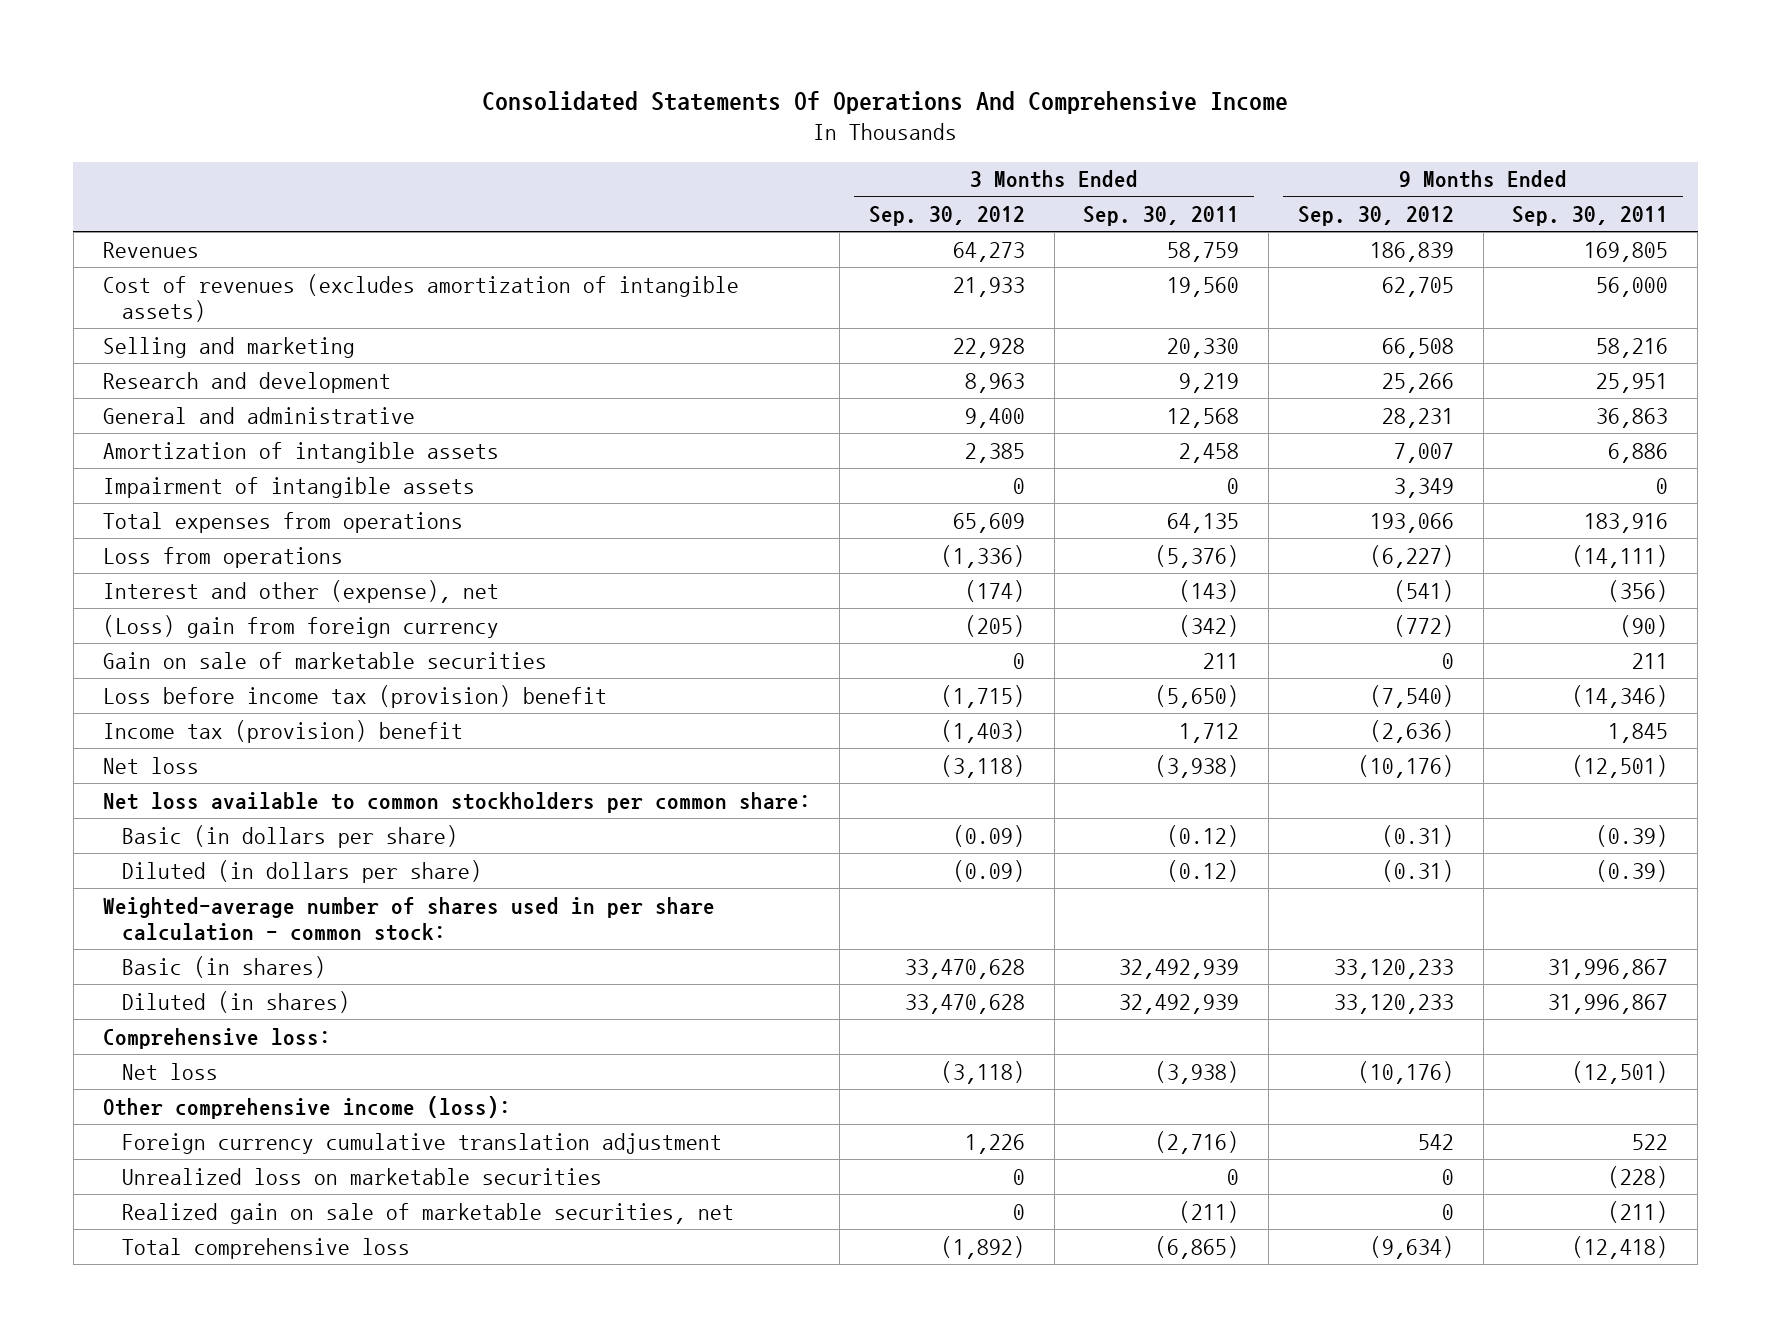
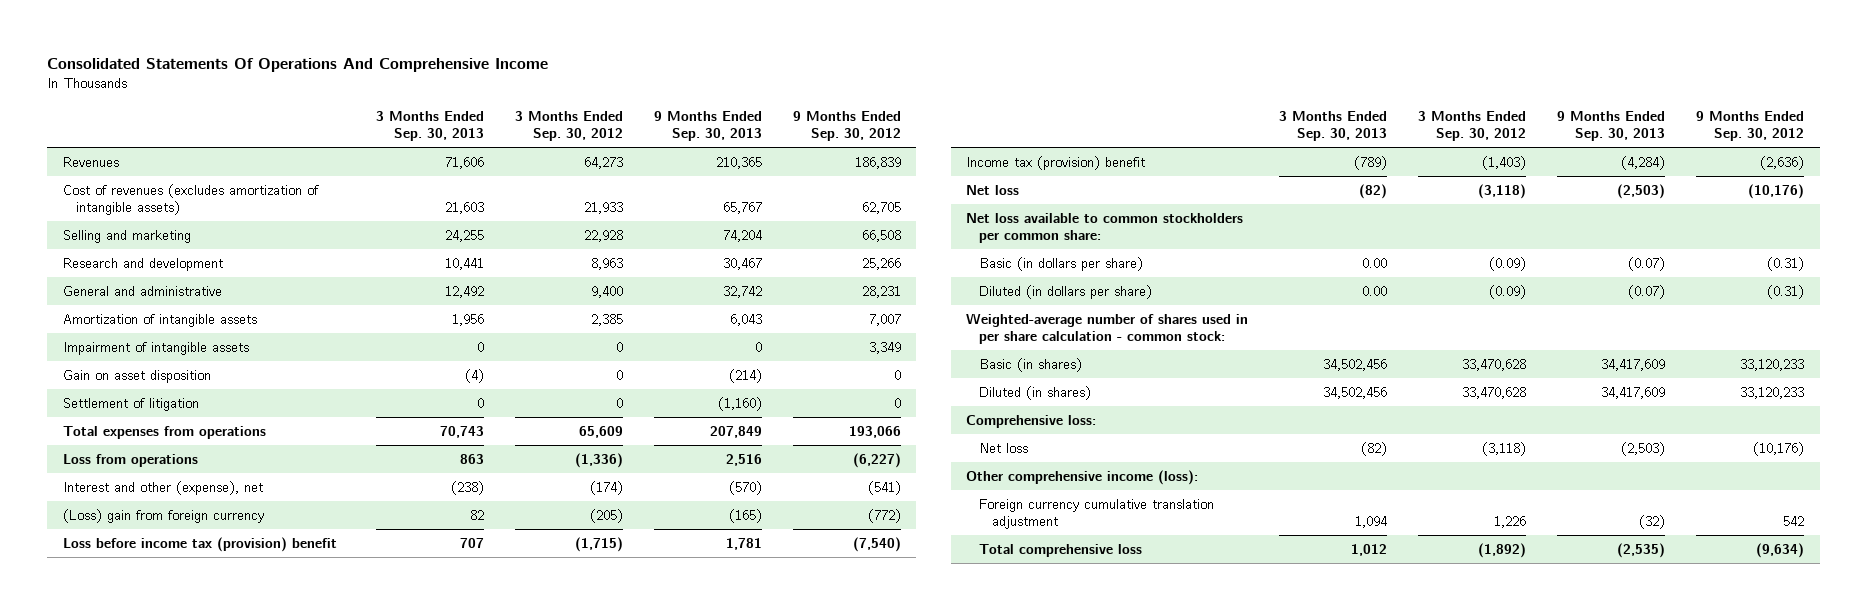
[1083,206,1240,227] Sep. 30, 2011 -> none
[1512,206,1669,227] Sep. 30, 2011 -> none
none -> [375,110,484,141] 3 Months Ended Sep. 30, 2013
none -> [653,110,762,141] 9 Months Ended Sep. 30, 2013
none -> [62,369,211,383] Gain on asset disposition
none -> [62,397,199,411] Settlement of litigation
[102,651,547,669] Gain on sale of marketable securities -> none
[121,1167,602,1185] Unrealized loss on marketable securities -> none
[121,1202,734,1224] Realized gain on sale of marketable securities, net -> none

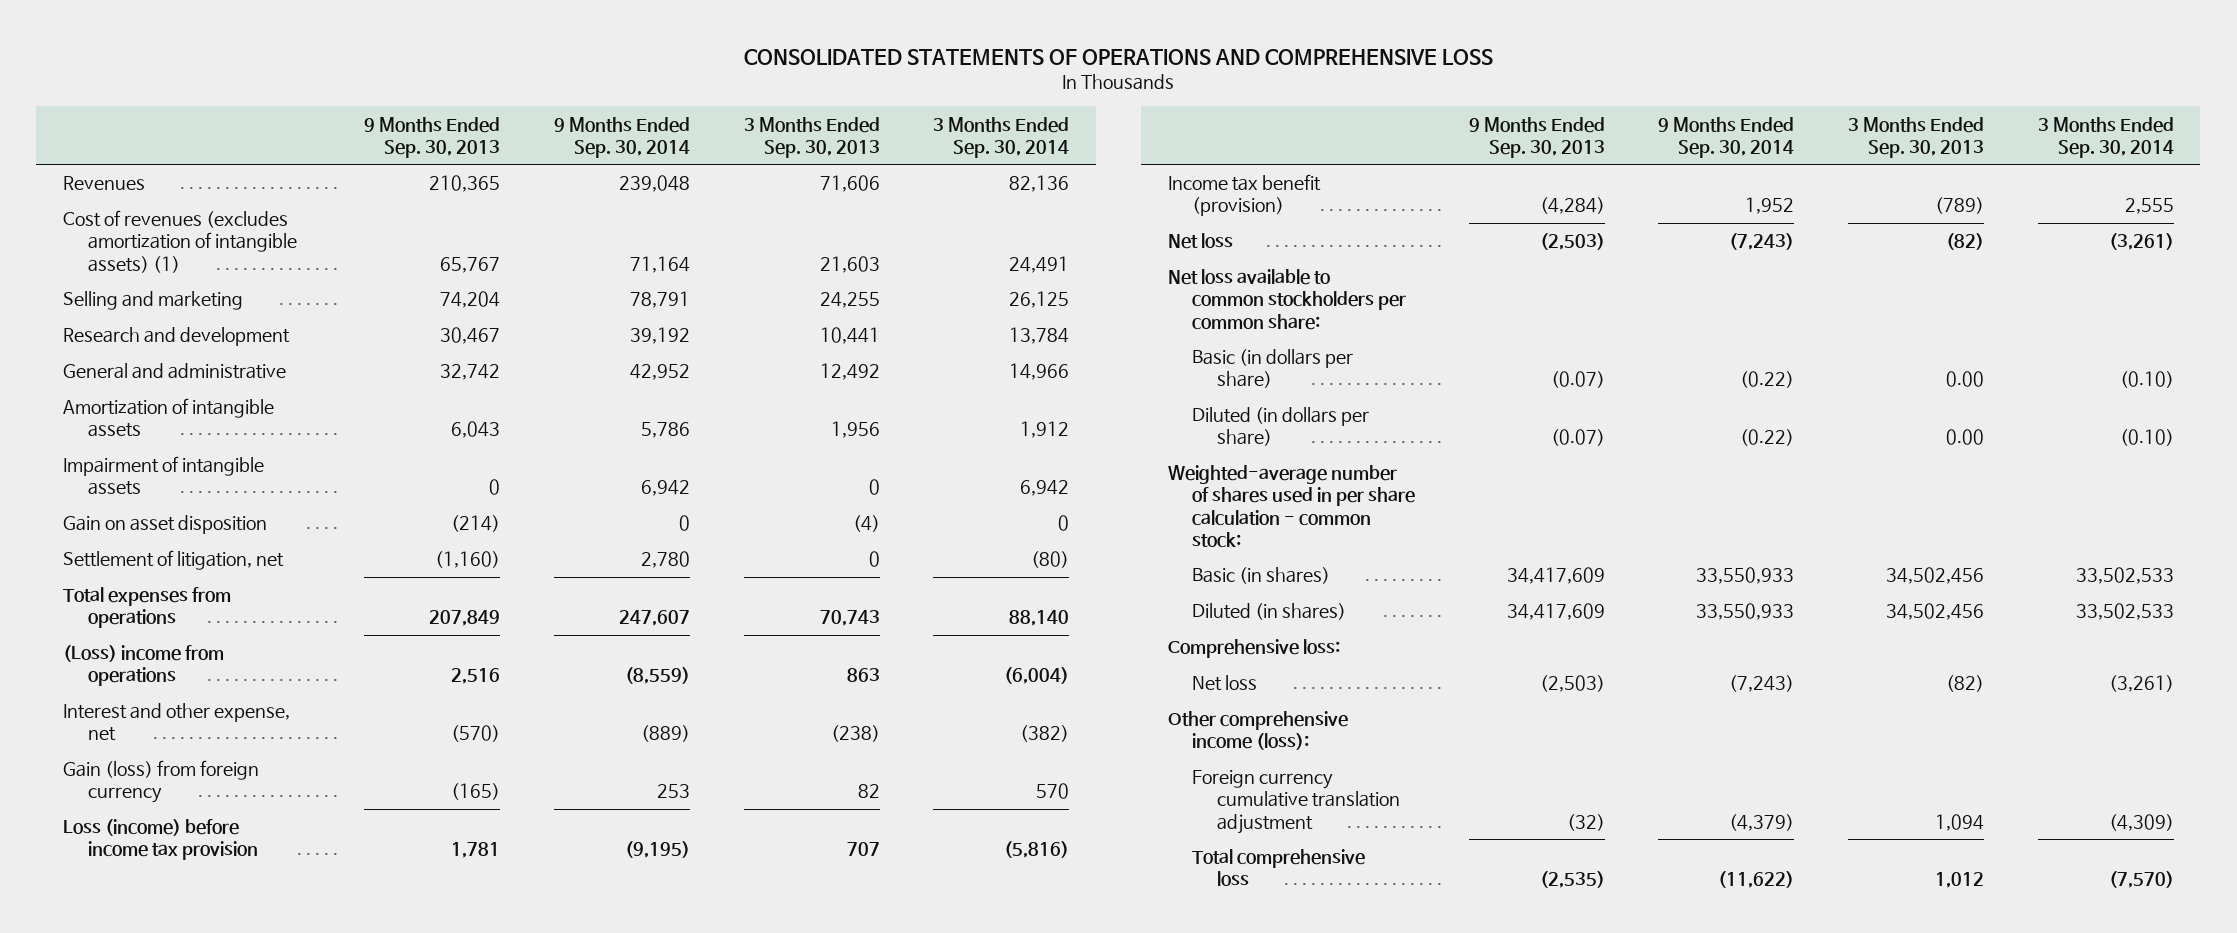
[47,58,549,73] Consolidated Statements Of Operations And Comprehensive Income -> [744,49,1494,66] CONSOLIDATED STATEMENTS OF OPERATIONS AND COMPREHENSIVE LOSS
[514,110,623,141] 3 Months Ended Sep. 30, 2012 -> none
[792,110,901,141] 9 Months Ended Sep. 30, 2012 -> none
none -> [554,116,691,158] 9 Months Ended Sep. 30, 2014
none -> [933,116,1070,158] 3 Months Ended Sep. 30, 2014
[62,183,319,216] Cost of revenues (excludes amortization of intangible assets) -> [63,210,297,273] Cost of revenues (excludes amortization of intangible assets) (1)
[62,397,199,411] Settlement of litigation -> [63,550,285,571] Settlement of litigation, net
[62,453,198,467] Loss from operations -> [63,645,225,687] (Loss) income from operations
[62,480,263,495] Interest and other (expense), net -> [63,703,291,742] Interest and other expense, net
[62,508,264,523] (Loss) gain from foreign currency -> [63,760,260,804] Gain (loss) from foreign currency
[62,536,337,552] Loss before income tax (provision) benefit -> [63,819,258,861] Loss (income) before income tax provision
[966,155,1146,170] Income tax (provision) benefit -> [1167,174,1321,217] Income tax benefit (provision)

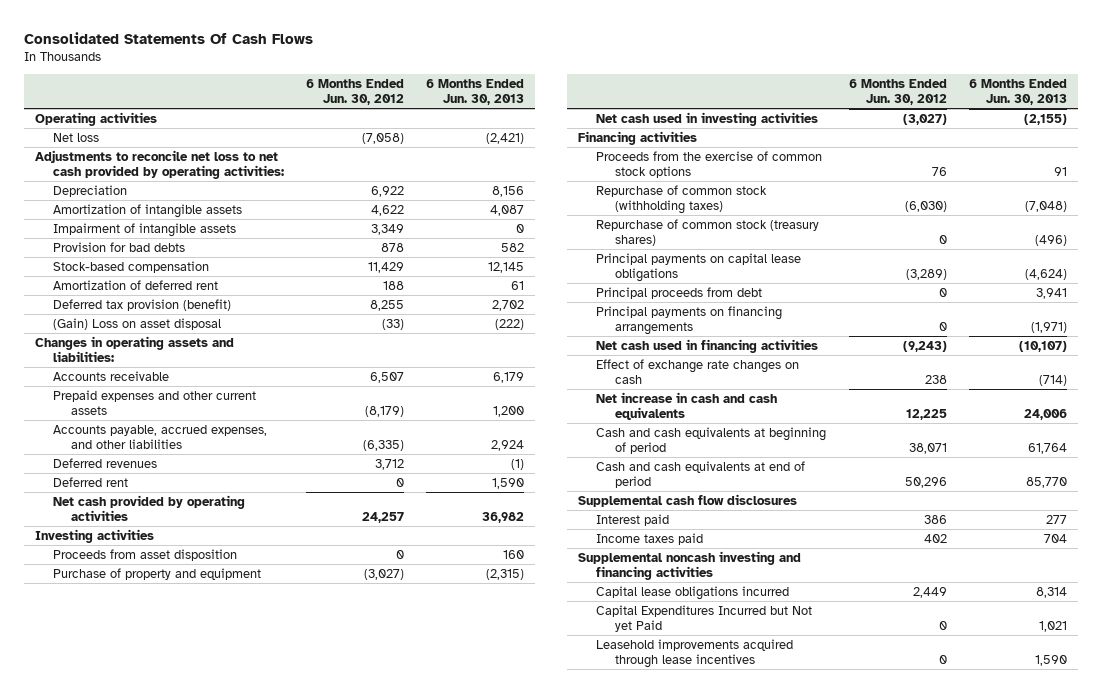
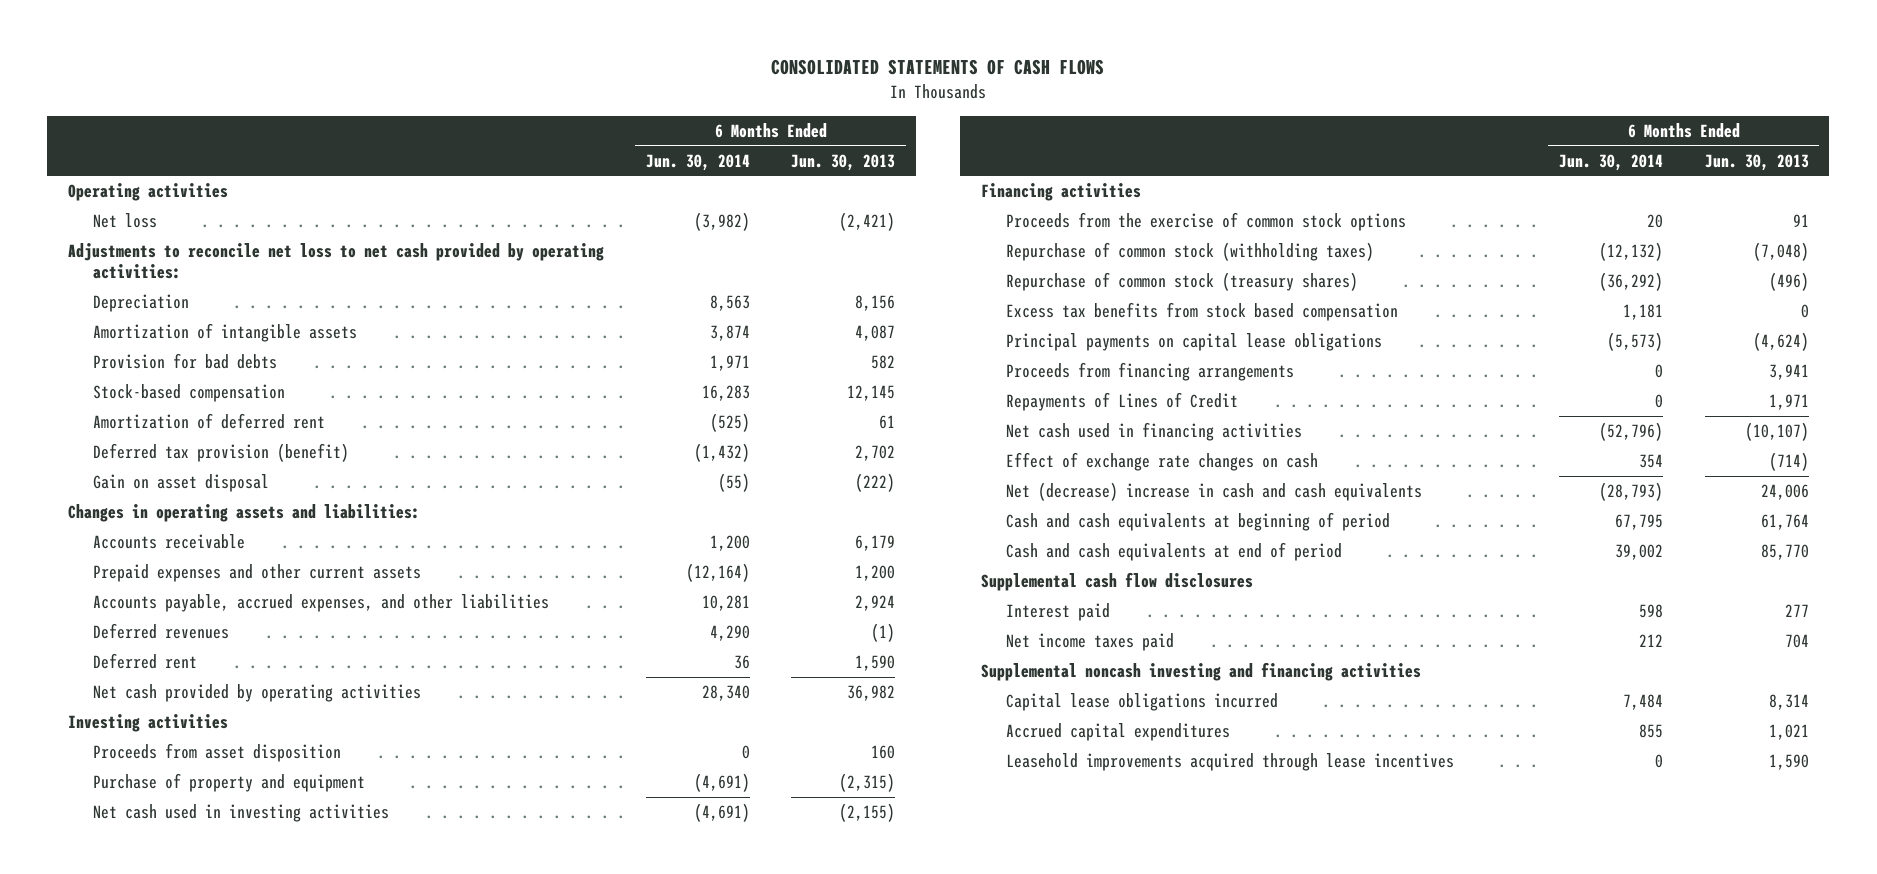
[23,31,313,44] Consolidated Statements Of Cash Flows -> [771,59,1105,76] CONSOLIDATED STATEMENTS OF CASH FLOWS
[306,79,405,106] 6 Months Ended Jun. 30, 2012 -> none
none -> [645,153,750,171] Jun. 30, 2014
[53,222,237,237] Impairment of intangible assets -> none
[53,317,222,330] (Gain) Loss on asset disposal -> [92,474,269,493] Gain on asset disposal
none -> [1005,302,1398,322] Excess tax benefits from stock based compensation
[596,305,783,335] Principal payments on financing arrangements -> none
[596,286,763,299] Principal proceeds from debt -> [1005,362,1294,382] Proceeds from financing arrangements
none -> [1005,392,1238,412] Repayments of Lines of Credit
[596,391,778,420] Net increase in cash and cash equivalents -> [1005,482,1422,502] Net (decrease) increase in cash and cash equivalents
[596,532,704,545] Income taxes paid -> [1005,633,1174,652] Net income taxes paid
[596,604,813,632] Capital Expenditures Incurred but Not yet Paid -> [1005,723,1230,742] Accrued capital expenditures

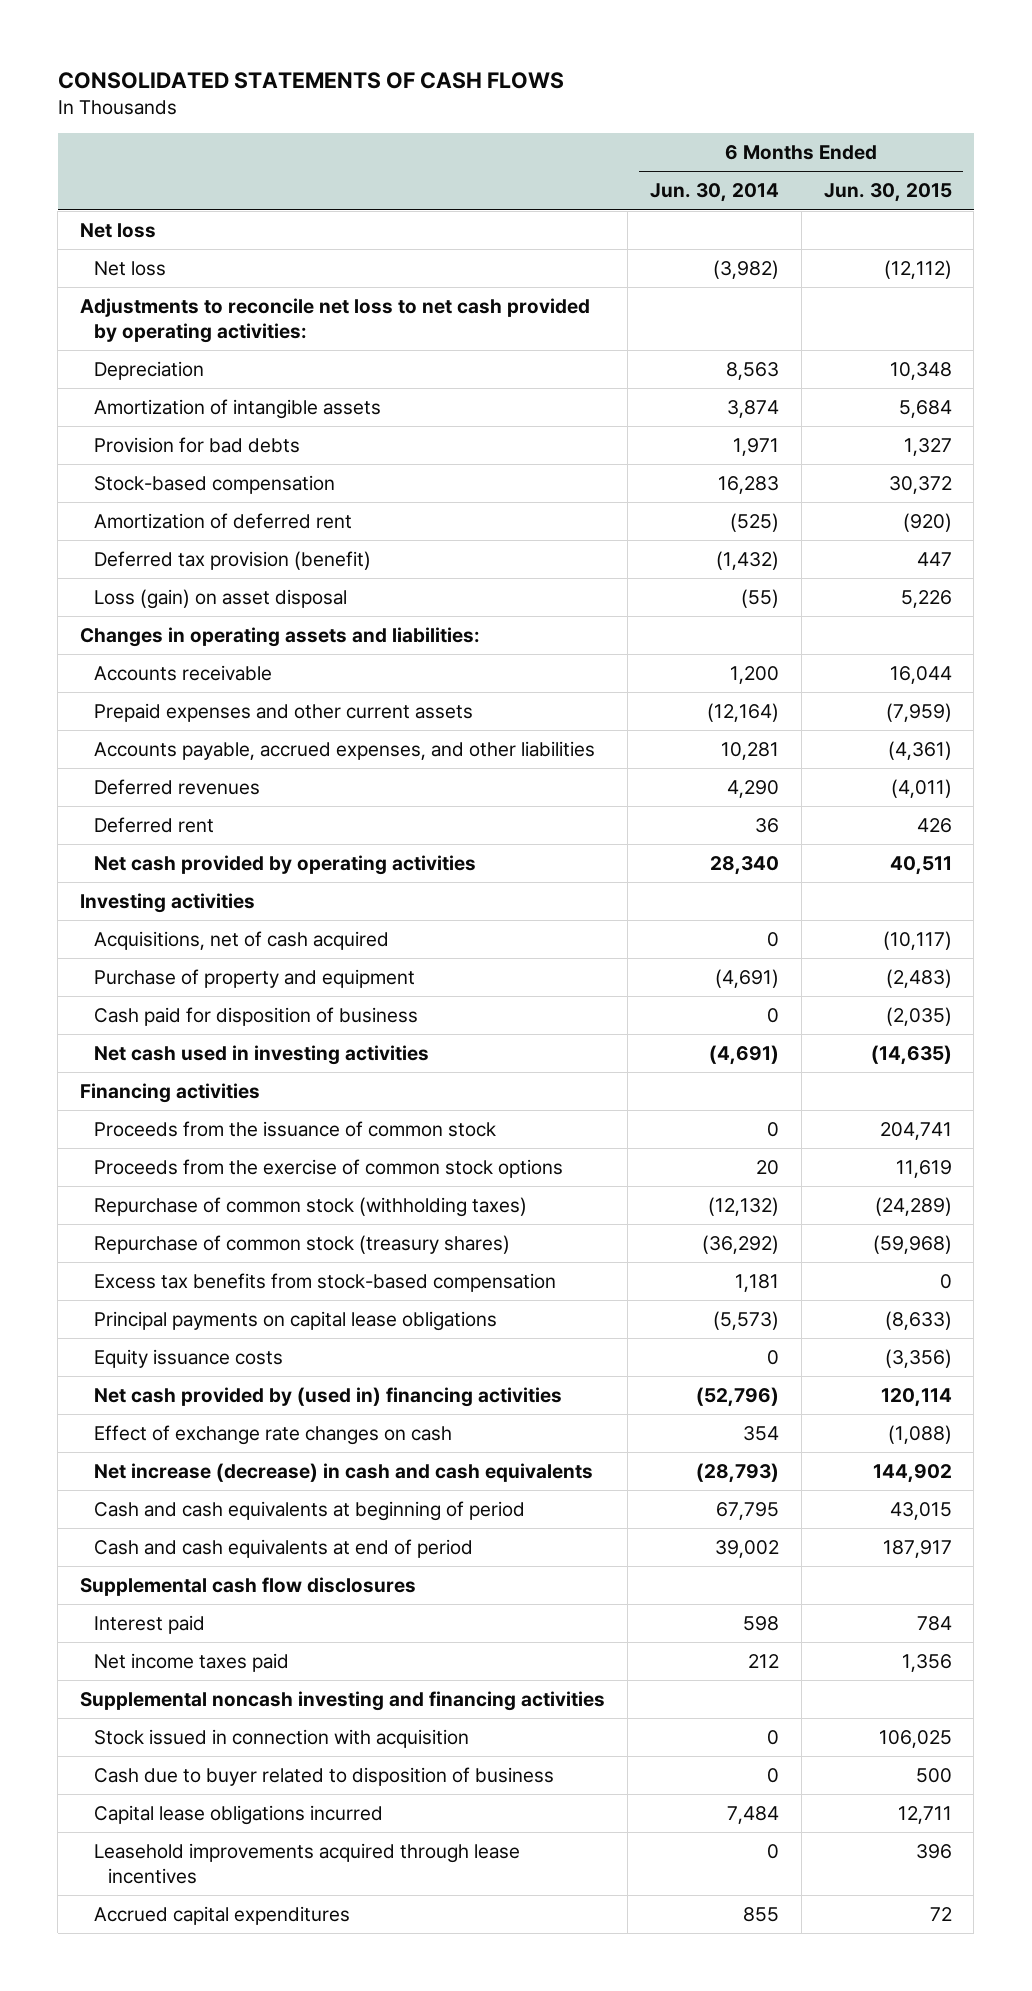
[791,153,896,171] Jun. 30, 2013 -> none
none -> [823,183,952,203] Jun. 30, 2015
[68,183,229,202] Operating activities -> [79,223,156,239] Net loss
[92,474,269,493] Gain on asset disposal -> [93,589,347,610] Loss (gain) on asset disposal
[92,743,341,763] Proceeds from asset disposition -> none
none -> [93,931,389,951] Acquisitions, net of cash acquired
none -> [93,1007,418,1027] Cash paid for disposition of business
none -> [93,1121,496,1138] Proceeds from the issuance of common stock
[1005,302,1398,322] Excess tax benefits from stock based compensation -> [93,1273,556,1293] Excess tax benefits from stock-based compensation
[1005,362,1294,382] Proceeds from financing arrangements -> none
[1005,392,1238,412] Repayments of Lines of Credit -> none
none -> [93,1349,283,1369] Equity issuance costs
[1005,422,1302,442] Net cash used in financing activities -> [93,1387,562,1408] Net cash provided by (used in) financing activities
[1005,482,1422,502] Net (decrease) increase in cash and cash equivalents -> [93,1463,593,1483] Net increase (decrease) in cash and cash equivalents
none -> [93,1729,469,1749] Stock issued in connection with acquisition
none -> [93,1767,554,1787] Cash due to buyer related to disposition of business
[1005,723,1230,742] Accrued capital expenditures -> [93,1906,350,1926] Accrued capital expenditures

